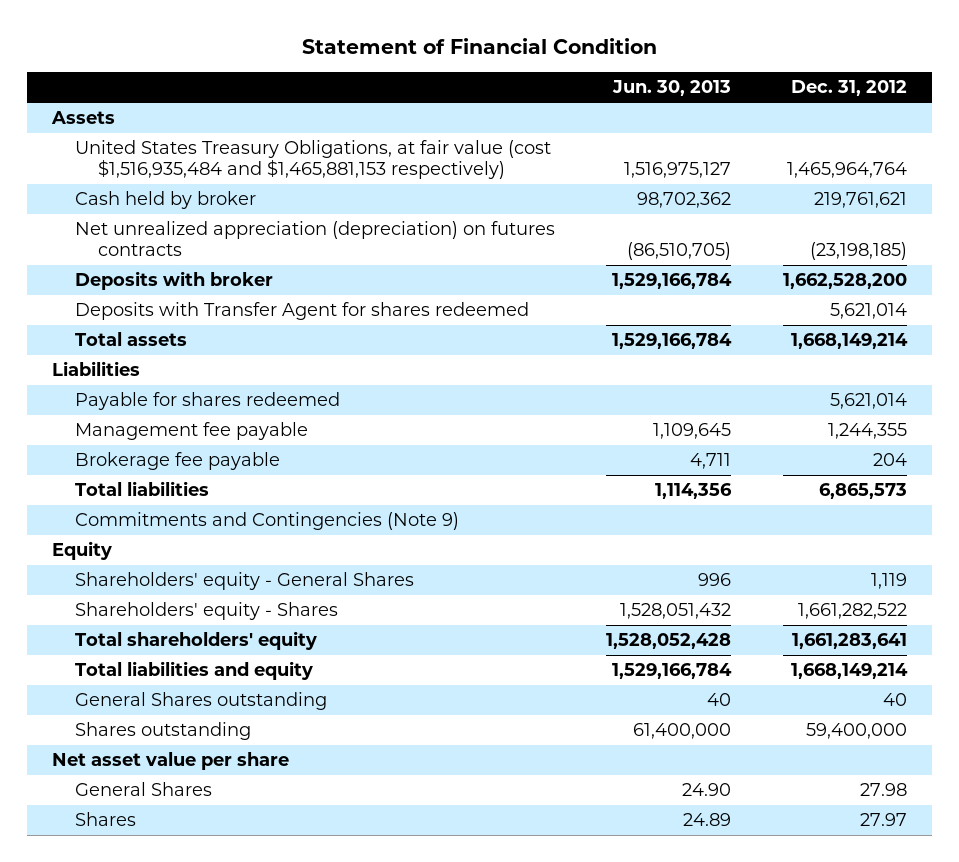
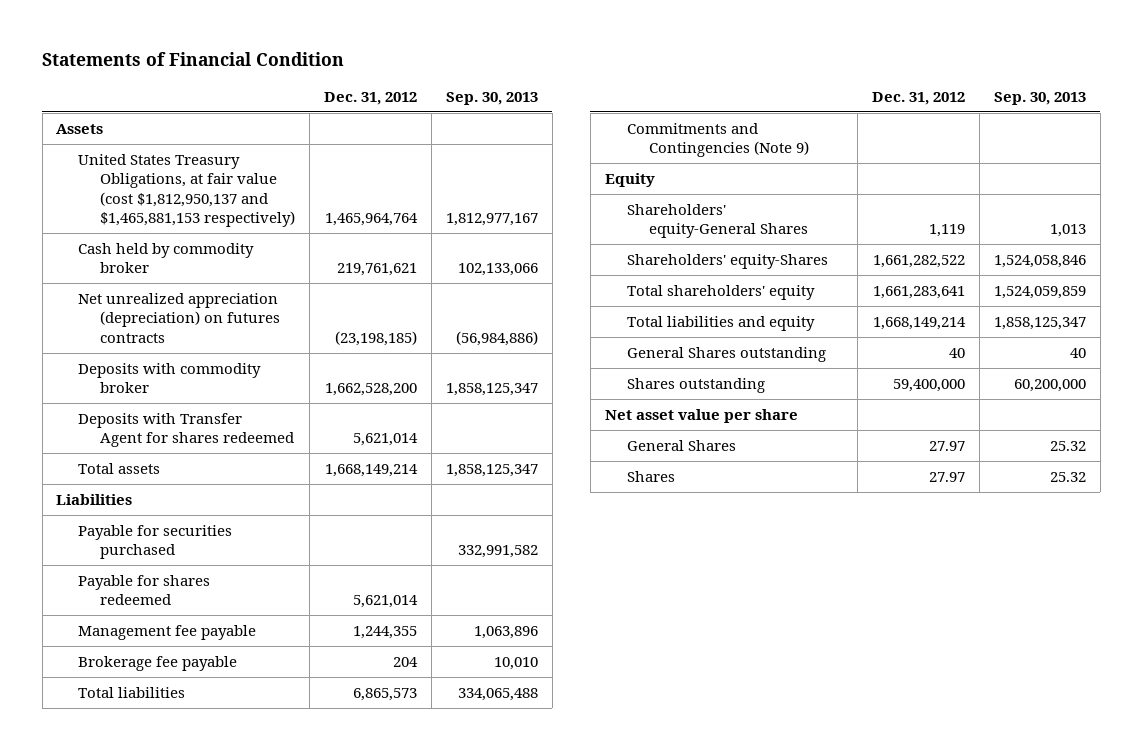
[301,38,657,55] Statement of Financial Condition -> [42,51,345,66] Statements of Financial Condition
[612,80,732,97] Jun. 30, 2013 -> none
none -> [445,91,538,105] Sep. 30, 2013
[74,140,551,179] United States Treasury Obligations, at fair value (cost $1,516,935,484 and $1,465,881,153 respectively) -> [78,153,296,227] United States Treasury Obligations, at fair value (cost $1,812,950,137 and $1,465,881,153 respectively)
[74,191,256,210] Cash held by broker -> [78,242,255,274] Cash held by commodity broker
[74,271,273,291] Deposits with broker -> [78,362,262,394] Deposits with commodity broker
none -> [78,524,233,560] Payable for securities purchased
[74,572,414,591] Shareholders' equity - General Shares -> [626,203,808,239] Shareholders' equity-General Shares
[74,602,338,621] Shareholders' equity - Shares -> [626,253,828,269] Shareholders' equity-Shares
[859,783,907,797] 27.98 -> [929,440,966,451] 27.97

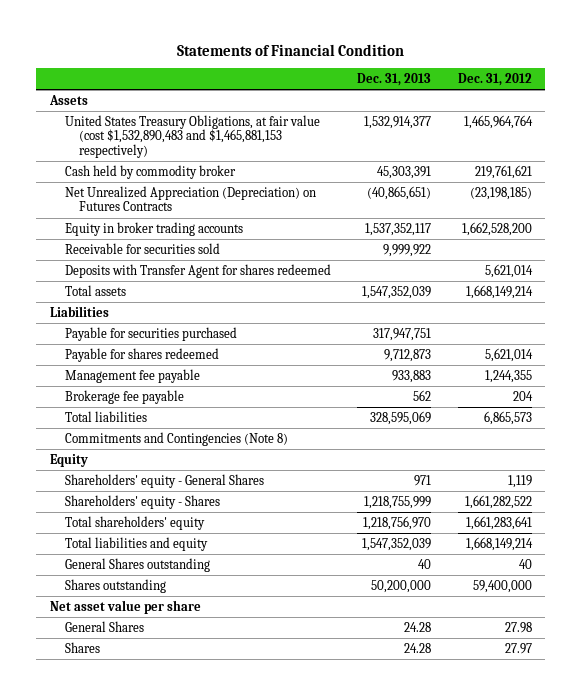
[445,91,538,105] Sep. 30, 2013 -> none
none -> [357,72,432,86] Dec. 31, 2013
[78,153,296,227] United States Treasury Obligations, at fair value (cost $1,812,950,137 and $1,465,881,153 respectively) -> [64,114,320,159] United States Treasury Obligations, at fair value (cost $1,532,890,483 and $1,465,881,153 respectively)
[78,292,281,343] Net unrealized appreciation (depreciation) on futures contracts -> [64,185,316,212] Net Unrealized Appreciation (Depreciation) on Futures Contracts
[78,362,262,394] Deposits with commodity broker -> [64,221,243,236] Equity in broker trading accounts
none -> [64,242,220,254] Receivable for securities sold
[626,122,809,158] Commitments and Contingencies (Note 9) -> [64,431,288,446] Commitments and Contingencies (Note 8)
[626,203,808,239] Shareholders' equity-General Shares -> [64,473,264,488] Shareholders' equity - General Shares
[626,253,828,269] Shareholders' equity-Shares -> [64,494,220,509] Shareholders' equity - Shares
[929,440,966,451] 27.97 -> [505,621,533,633] 27.98

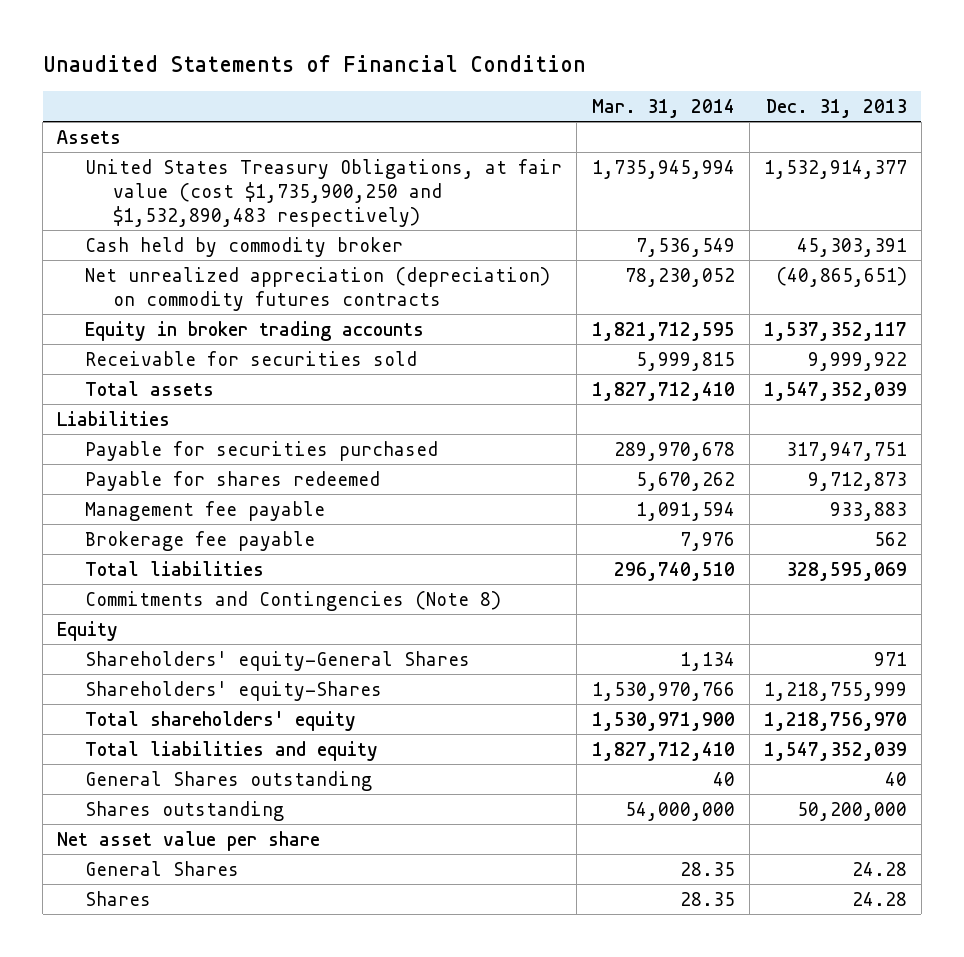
[176,43,404,56] Statements of Financial Condition -> [42,55,586,73] Unaudited Statements of Financial Condition
[458,72,533,86] Dec. 31, 2012 -> none
none -> [591,98,735,118] Mar. 31, 2014
[64,114,320,159] United States Treasury Obligations, at fair value (cost $1,532,890,483 and $1,465,881,153 respectively) -> [85,158,563,227] United States Treasury Obligations, at fair value (cost $1,735,900,250 and $1,532,890,483 respectively)
[64,185,316,212] Net Unrealized Appreciation (Depreciation) on Futures Contracts -> [85,266,551,311] Net unrealized appreciation (depreciation) on commodity futures contracts
[64,263,331,278] Deposits with Transfer Agent for shares redeemed -> none
[64,473,264,488] Shareholders' equity - General Shares -> [85,650,471,671] Shareholders' equity-General Shares
[64,494,220,509] Shareholders' equity - Shares -> [85,680,383,701] Shareholders' equity-Shares

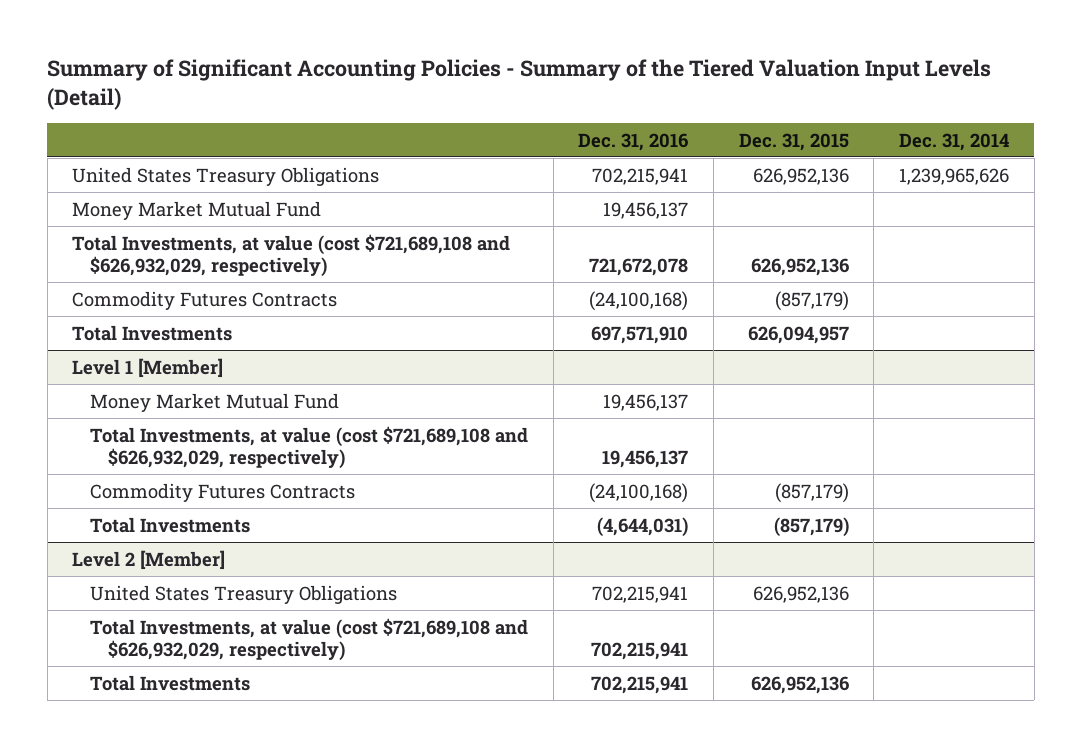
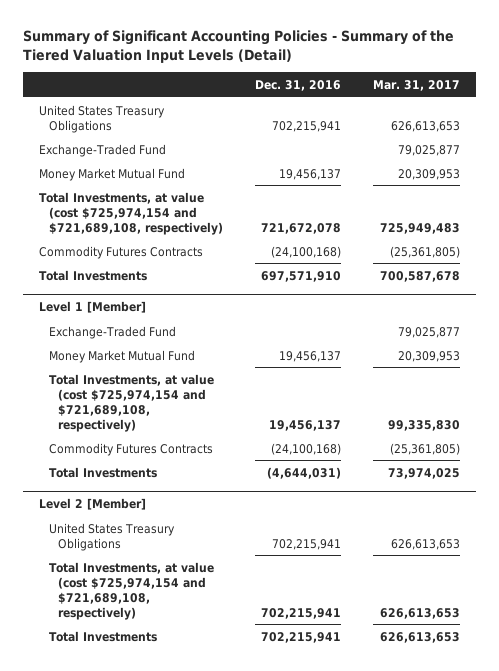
[738,132,849,151] Dec. 31, 2015 -> none
[898,132,1009,151] Dec. 31, 2014 -> none
none -> [372,80,460,92] Mar. 31, 2017
none -> [38,143,166,157] Exchange-Traded Fund
[72,233,511,277] Total Investments, at value (cost $721,689,108 and $626,932,029, respectively) -> [38,191,223,235] Total Investments, at value (cost $725,974,154 and $721,689,108, respectively)
none -> [48,325,176,339] Exchange-Traded Fund
[90,425,529,469] Total Investments, at value (cost $721,689,108 and $626,932,029, respectively) -> [48,373,214,432] Total Investments, at value (cost $725,974,154 and $721,689,108, respectively)
[90,617,529,661] Total Investments, at value (cost $721,689,108 and $626,932,029, respectively) -> [48,561,214,620] Total Investments, at value (cost $725,974,154 and $721,689,108, respectively)

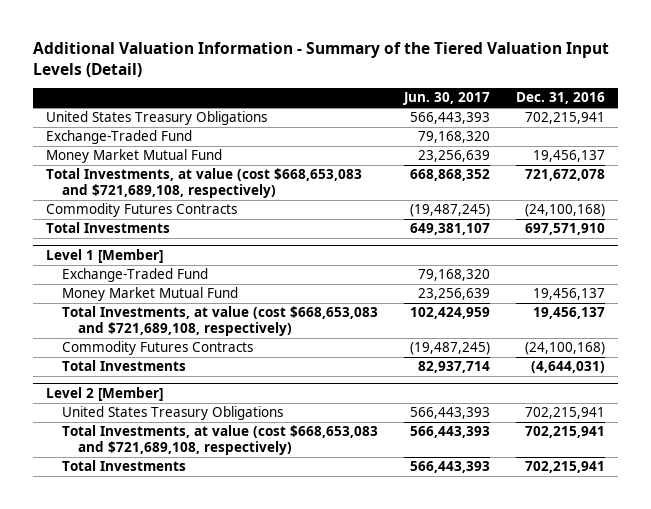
[22,30,454,64] Summary of Significant Accounting Policies - Summary of the Tiered Valuation Input Levels (Detail) -> [33,41,610,77] Additional Valuation Information - Summary of the Tiered Valuation Input Levels (Detail)
[372,80,460,92] Mar. 31, 2017 -> none
none -> [403,92,491,106] Jun. 30, 2017
[38,191,223,235] Total Investments, at value (cost $725,974,154 and $721,689,108, respectively) -> [46,168,363,199] Total Investments, at value (cost $668,653,083 and $721,689,108, respectively)
[48,373,214,432] Total Investments, at value (cost $725,974,154 and $721,689,108, respectively) -> [62,306,379,337] Total Investments, at value (cost $668,653,083 and $721,689,108, respectively)
[48,561,214,620] Total Investments, at value (cost $725,974,154 and $721,689,108, respectively) -> [62,425,379,456] Total Investments, at value (cost $668,653,083 and $721,689,108, respectively)

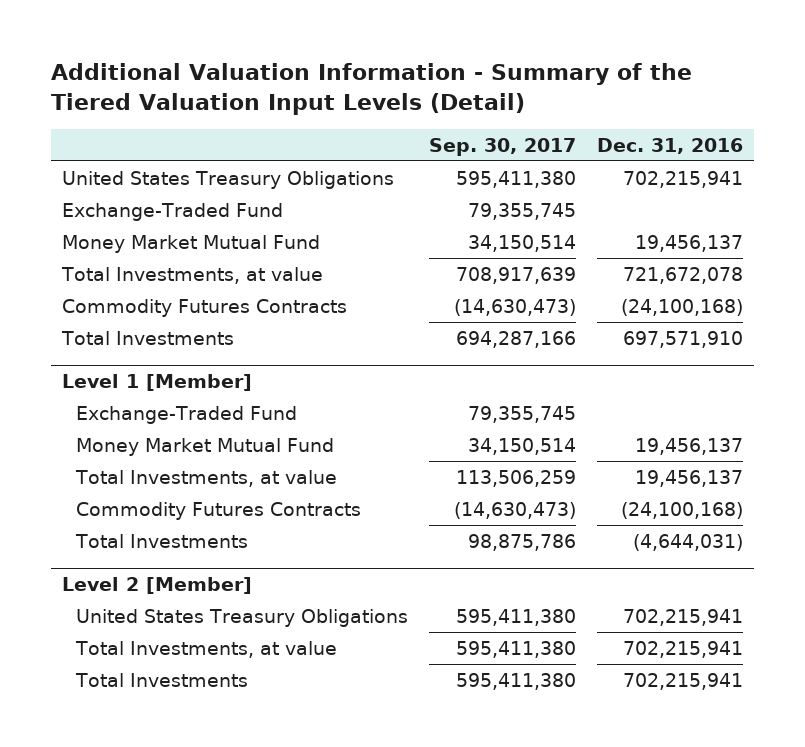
[403,92,491,106] Jun. 30, 2017 -> none
none -> [429,137,577,156] Sep. 30, 2017
[46,168,363,199] Total Investments, at value (cost $668,653,083 and $721,689,108, respectively) -> [60,266,323,284] Total Investments, at value
[62,306,379,337] Total Investments, at value (cost $668,653,083 and $721,689,108, respectively) -> [75,469,338,487] Total Investments, at value
[62,425,379,456] Total Investments, at value (cost $668,653,083 and $721,689,108, respectively) -> [75,640,338,658] Total Investments, at value

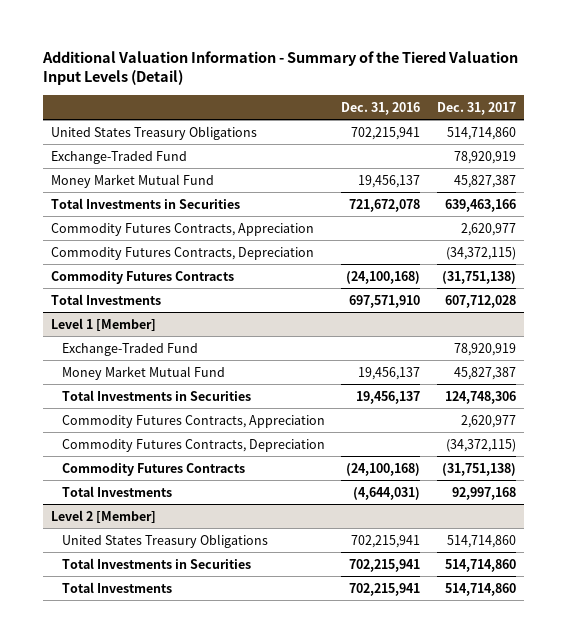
[429,137,577,156] Sep. 30, 2017 -> none
none -> [436,101,516,115] Dec. 31, 2017
[60,266,323,284] Total Investments, at value -> [51,197,241,209] Total Investments in Securities
none -> [51,222,315,236] Commodity Futures Contracts, Appreciation
none -> [51,246,315,260] Commodity Futures Contracts, Depreciation
[75,469,338,487] Total Investments, at value -> [62,389,252,401] Total Investments in Securities
none -> [62,414,326,428] Commodity Futures Contracts, Appreciation
none -> [62,438,326,452] Commodity Futures Contracts, Depreciation
[75,640,338,658] Total Investments, at value -> [62,557,252,569] Total Investments in Securities

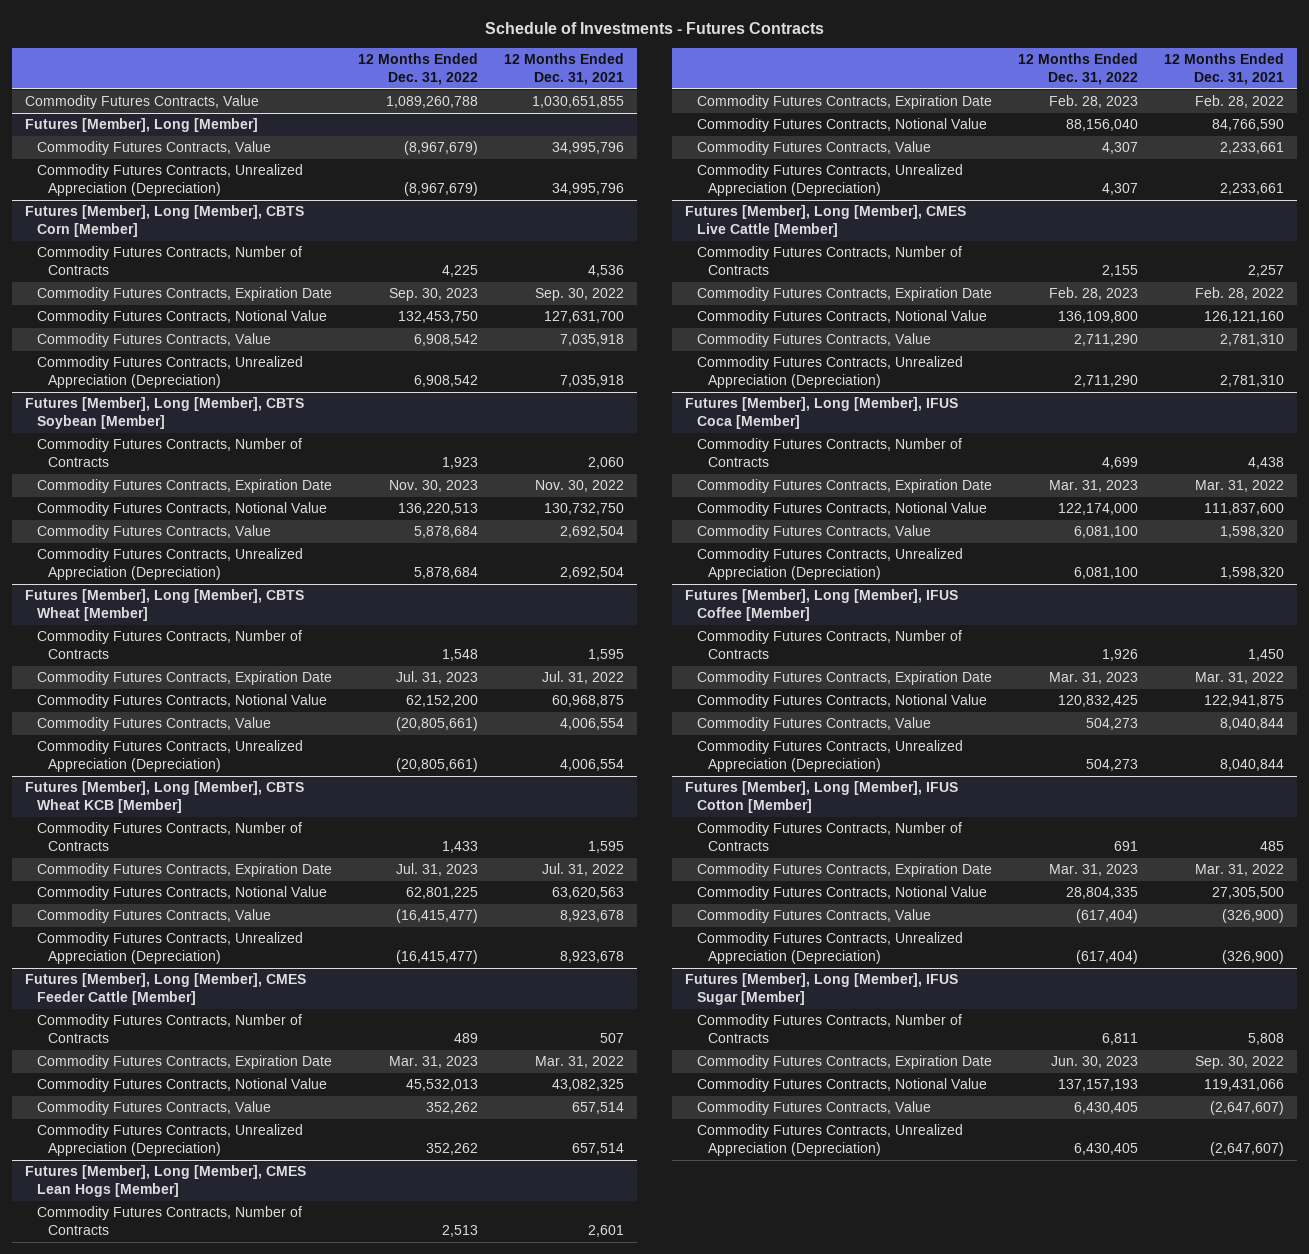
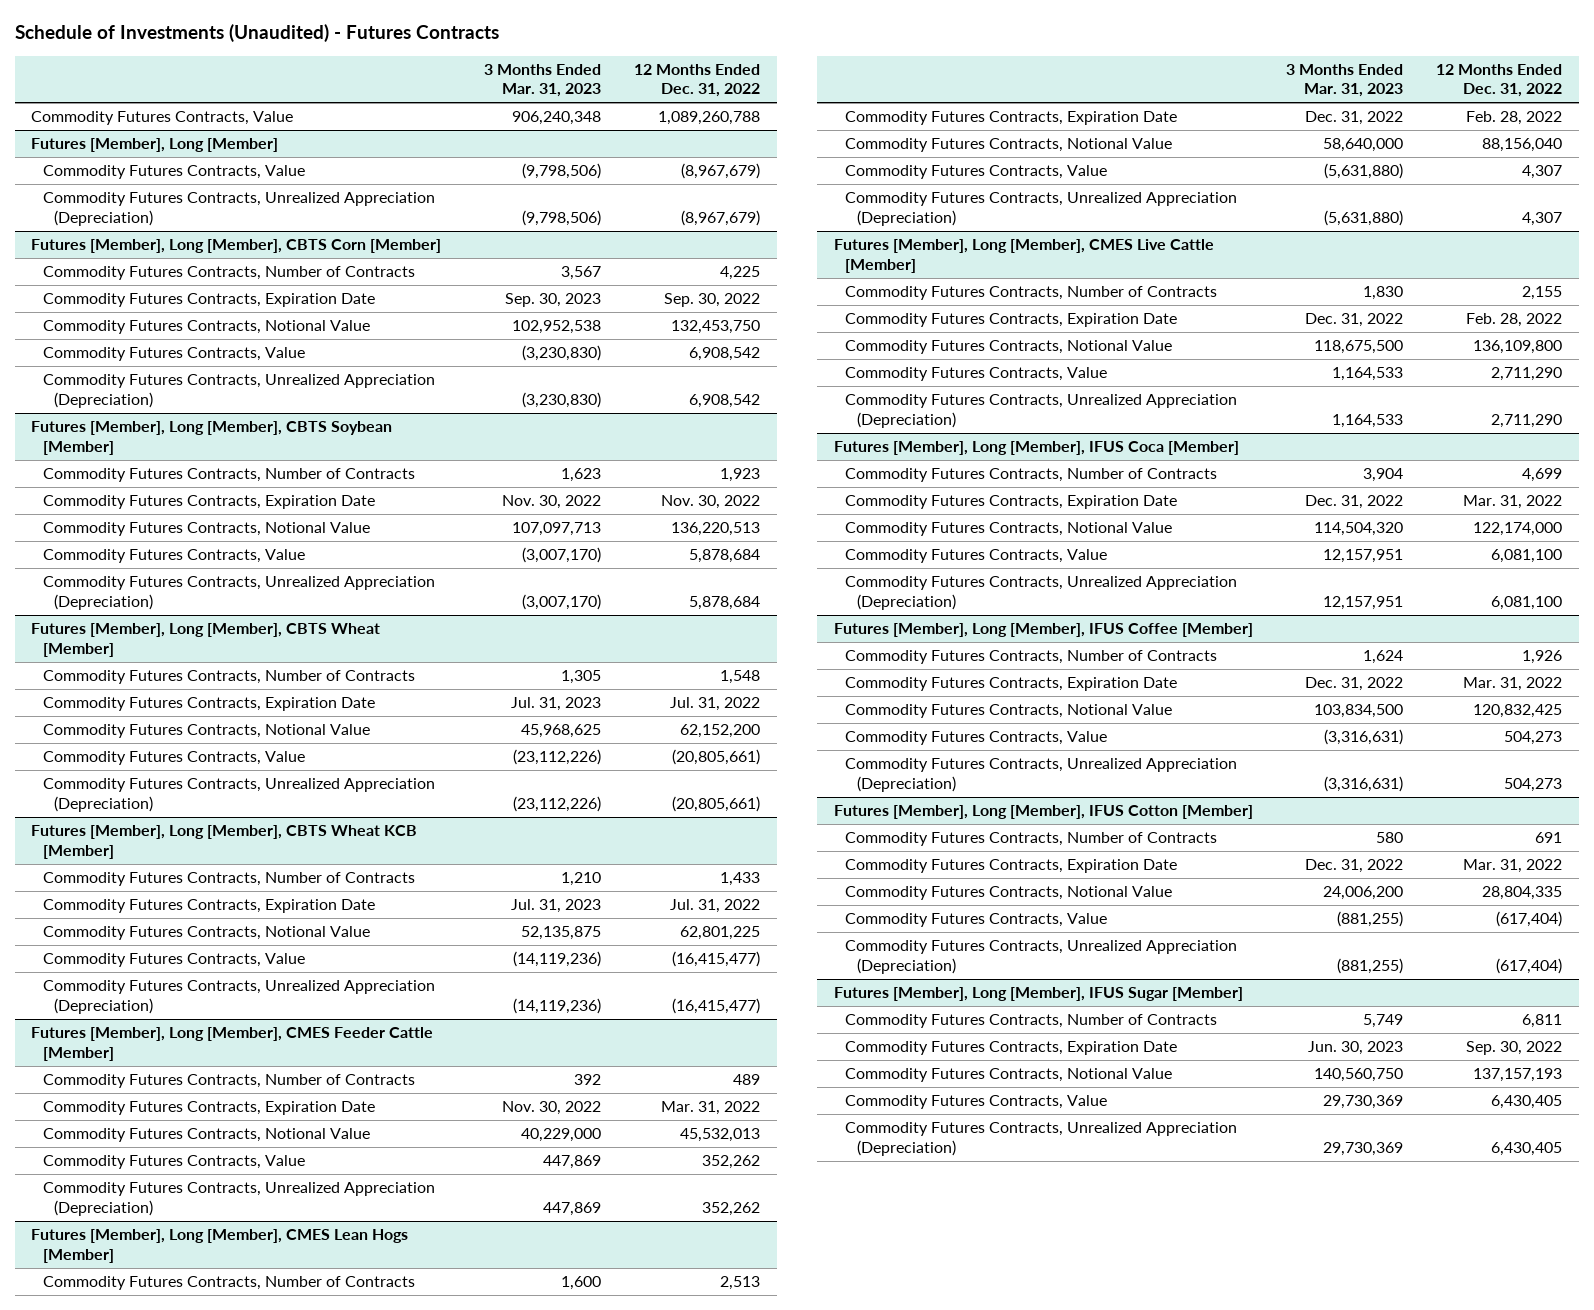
[484,21,824,34] Schedule of Investments - Futures Contracts -> [14,24,499,43] Schedule of Investments (Unaudited) - Futures Contracts
[504,53,625,85] 12 Months Ended Dec. 31, 2021 -> none
none -> [483,63,601,98] 3 Months Ended Mar. 31, 2023
[388,288,478,302] Sep. 30, 2023 -> [664,293,761,308] Sep. 30, 2022
[388,480,478,493] Nov. 30, 2023 -> [661,495,761,510] Nov. 30, 2022
[395,671,478,685] Jul. 31, 2023 -> [670,697,761,712] Jul. 31, 2022
[395,863,478,877] Jul. 31, 2023 -> [670,899,761,914] Jul. 31, 2022
[388,1056,478,1069] Mar. 31, 2023 -> [661,1101,761,1116] Mar. 31, 2022
[1048,95,1138,109] Feb. 28, 2023 -> [1466,111,1563,126] Feb. 28, 2022
[1048,287,1138,301] Feb. 28, 2023 -> [1466,313,1563,328] Feb. 28, 2022
[1048,480,1138,493] Mar. 31, 2023 -> [1463,495,1563,510] Mar. 31, 2022
[1048,672,1138,685] Mar. 31, 2023 -> [1463,677,1563,692] Mar. 31, 2022
[1048,864,1138,877] Mar. 31, 2023 -> [1463,859,1563,874] Mar. 31, 2022
[1050,1056,1138,1069] Jun. 30, 2023 -> [1466,1041,1563,1056] Sep. 30, 2022

